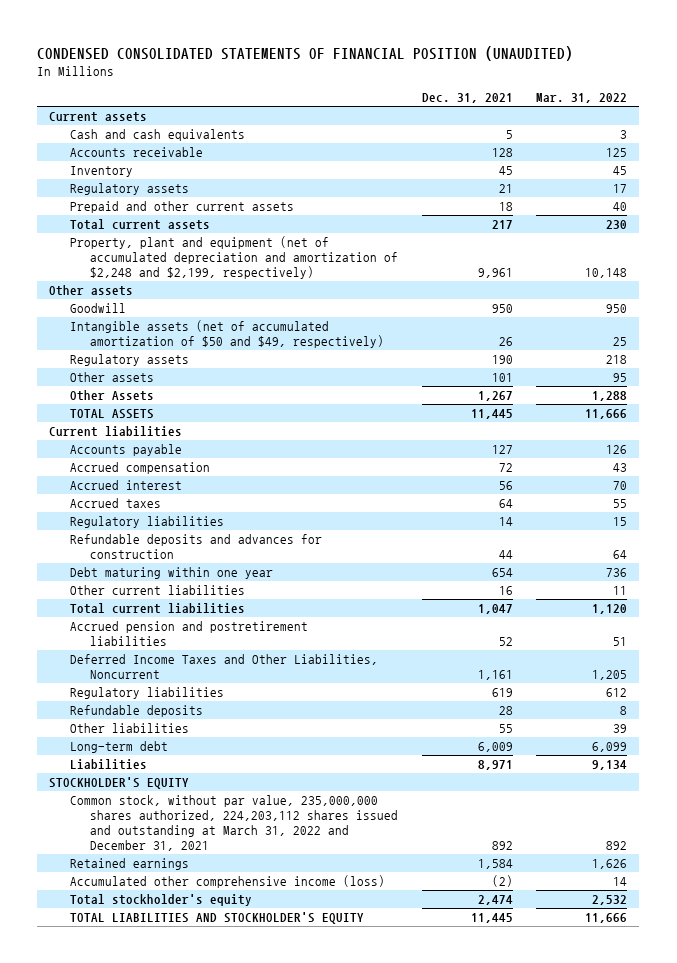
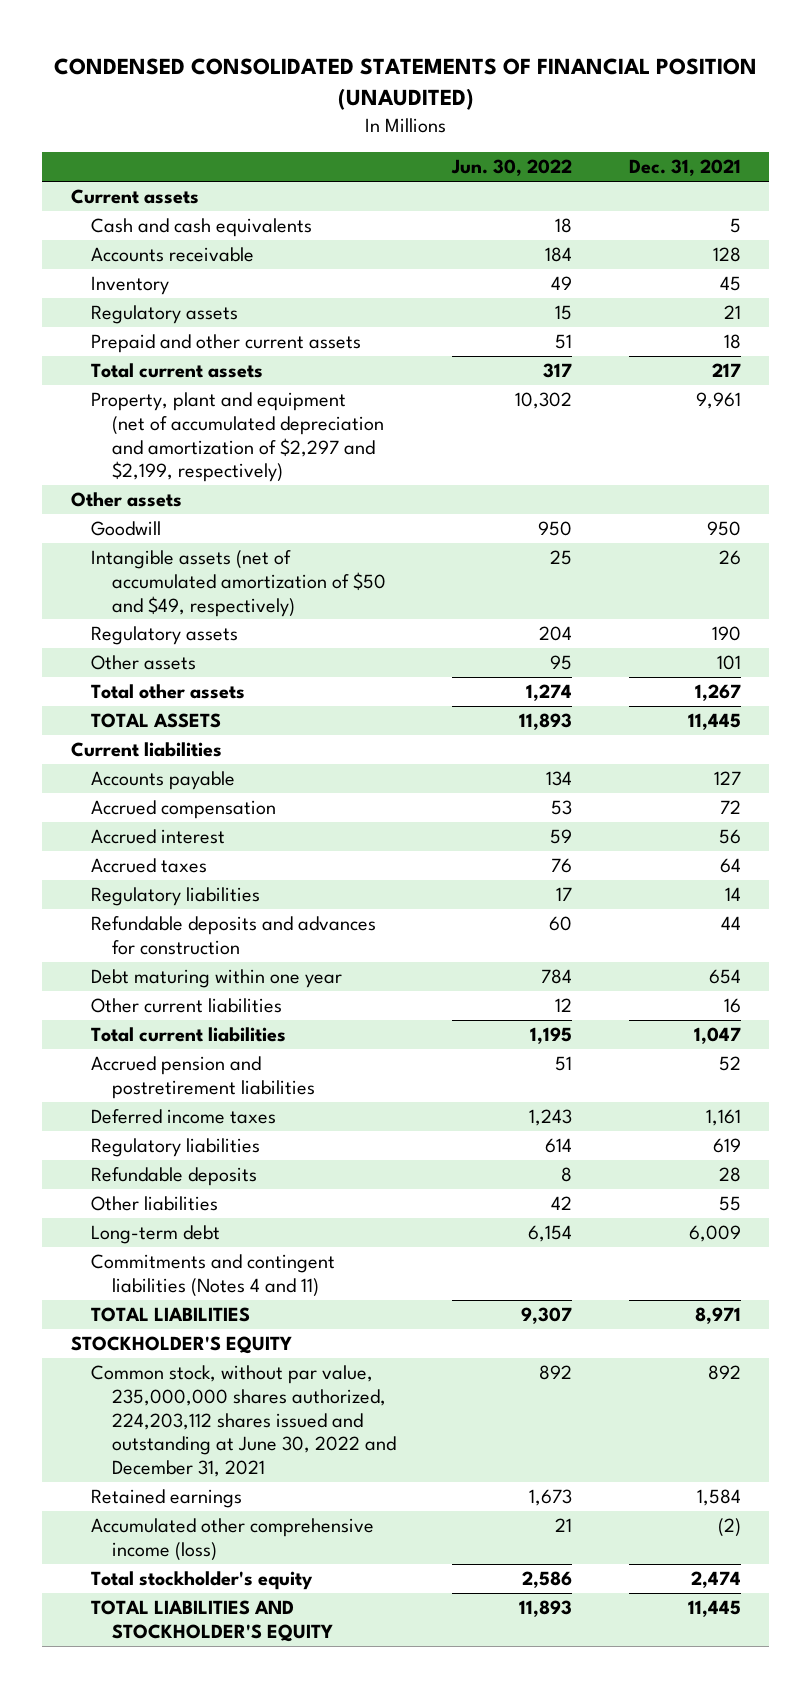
[536,93,628,104] Mar. 31, 2022 -> none
none -> [451,159,573,177] Jun. 30, 2022
[69,236,398,280] Property, plant and equipment (net of accumulated depreciation and amortization of $2,248 and $2,199, respectively) -> [91,392,384,483] Property, plant and equipment (net of accumulated depreciation and amortization of $2,297 and $2,199, respectively)
[69,390,154,402] Other Assets -> [91,684,246,700] Total other assets
[69,654,378,680] Deferred Income Taxes and Other Liabilities, Noncurrent -> [91,1109,277,1125] Deferred income taxes
none -> [91,1254,336,1297] Commitments and contingent liabilities (Notes 4 and 11)
[69,759,147,771] Liabilities -> [91,1307,251,1323] TOTAL LIABILITIES
[69,795,398,852] Common stock, without par value, 235,000,000 shares authorized, 224,203,112 shares issued and outstanding at March 31, 2022 and December 31, 2021 -> [91,1365,396,1478] Common stock, without par value, 235,000,000 shares authorized, 224,203,112 shares issued and outstanding at June 30, 2022 and December 31, 2021

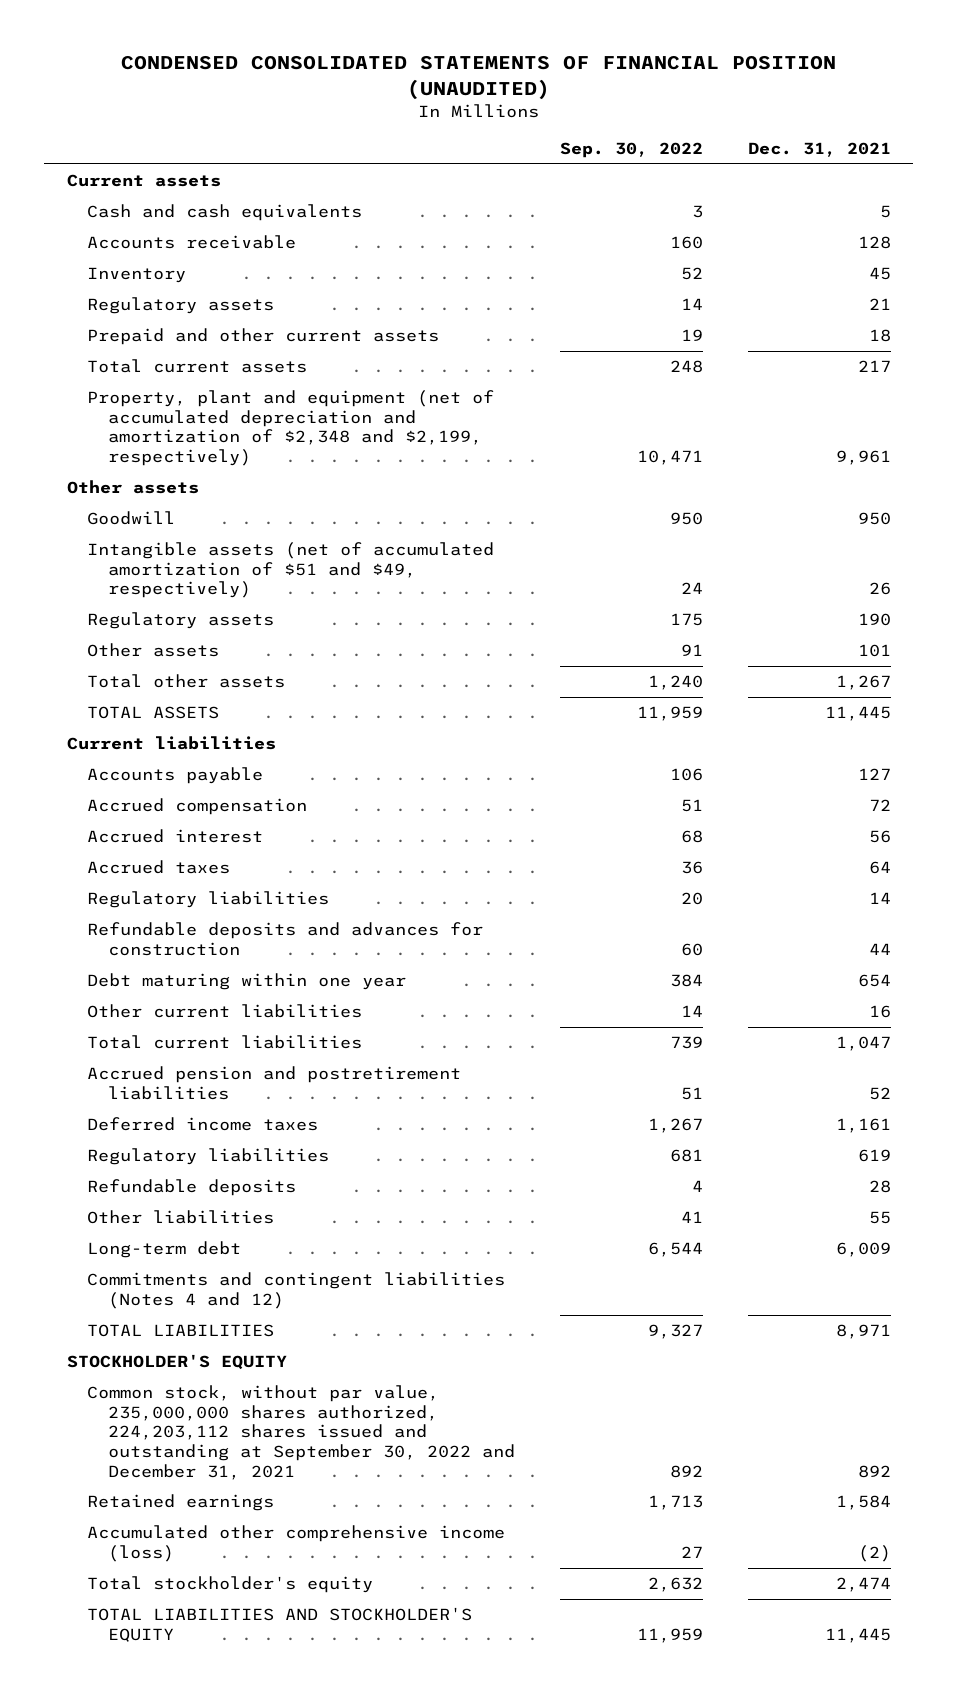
[451,159,573,177] Jun. 30, 2022 -> none
none -> [559,142,703,159] Sep. 30, 2022
[91,392,384,483] Property, plant and equipment (net of accumulated depreciation and amortization of $2,297 and $2,199, respectively) -> [87,390,495,466] Property, plant and equipment (net of accumulated depreciation and amortization of $2,348 and $2,199, respectively)
[91,550,386,617] Intangible assets (net of accumulated amortization of $50 and $49, respectively) -> [87,542,495,599] Intangible assets (net of accumulated amortization of $51 and $49, respectively)
[91,1254,336,1297] Commitments and contingent liabilities (Notes 4 and 11) -> [87,1272,506,1309] Commitments and contingent liabilities (Notes 4 and 12)
[91,1365,396,1478] Common stock, without par value, 235,000,000 shares authorized, 224,203,112 shares issued and outstanding at June 30, 2022 and December 31, 2021 -> [87,1385,516,1480] Common stock, without par value, 235,000,000 shares authorized, 224,203,112 shares issued and outstanding at September 30, 2022 and December 31, 2021

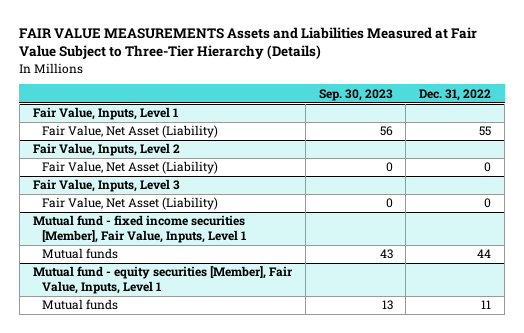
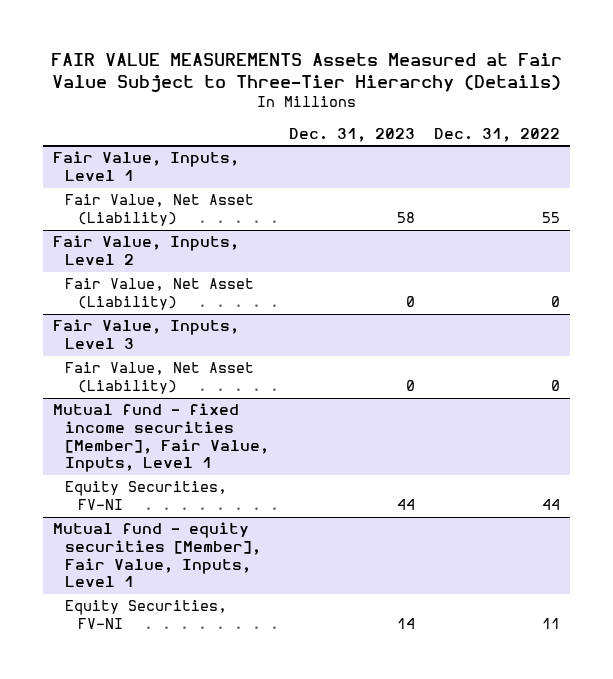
[19,26,478,60] FAIR VALUE MEASUREMENTS Assets and Liabilities Measured at Fair Value Subject to Three-Tier Hierarchy (Details) -> [50,52,562,92] FAIR VALUE MEASUREMENTS Assets Measured at Fair Value Subject to Three-Tier Hierarchy (Details)
[318,88,393,101] Sep. 30, 2023 -> none
none -> [288,127,415,142] Dec. 31, 2023
[42,248,119,260] Mutual funds -> [65,481,228,511] Equity Securities, FV-NI
[42,299,119,311] Mutual funds -> [65,600,228,630] Equity Securities, FV-NI

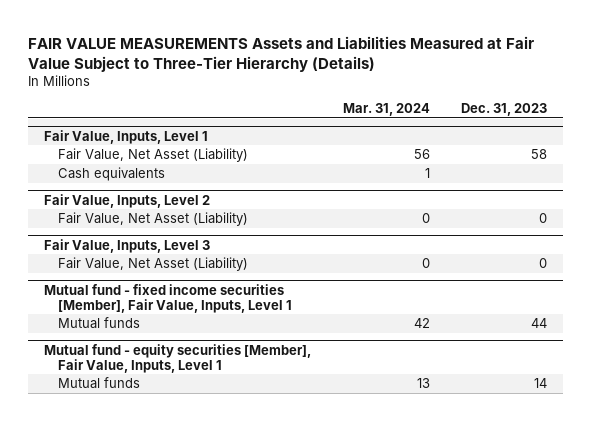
[50,52,562,92] FAIR VALUE MEASUREMENTS Assets Measured at Fair Value Subject to Three-Tier Hierarchy (Details) -> [28,35,535,72] FAIR VALUE MEASUREMENTS Assets and Liabilities Measured at Fair Value Subject to Three-Tier Hierarchy (Details)
[434,127,561,142] Dec. 31, 2022 -> none
none -> [342,103,430,117] Mar. 31, 2024
none -> [58,167,166,182] Cash equivalents
[65,481,228,511] Equity Securities, FV-NI -> [58,317,141,330] Mutual funds
[65,600,228,630] Equity Securities, FV-NI -> [58,377,141,390] Mutual funds

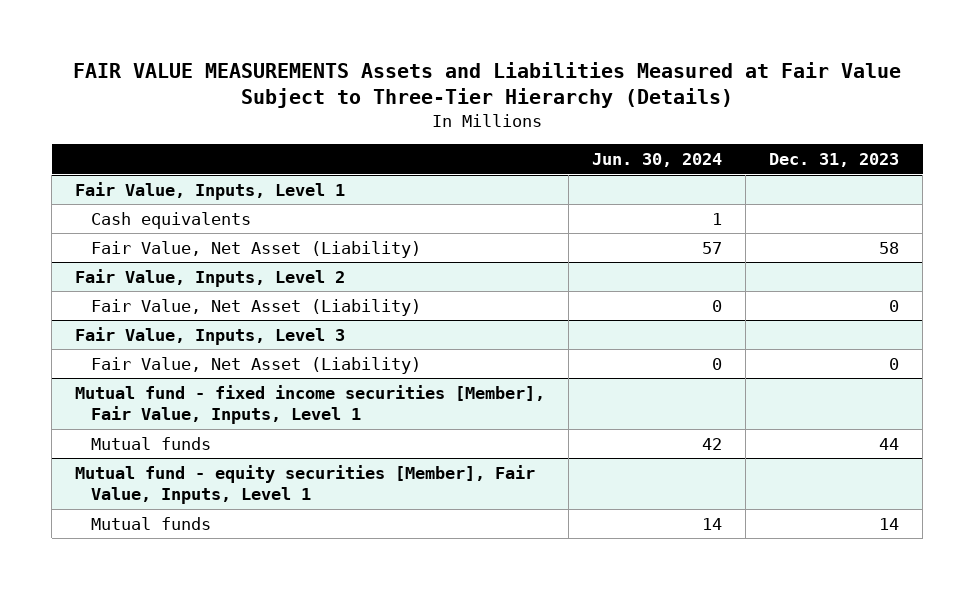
[342,103,430,117] Mar. 31, 2024 -> none
none -> [592,153,723,168] Jun. 30, 2024
[58,148,249,163] Fair Value, Net Asset (Liability) -> [90,240,421,258] Fair Value, Net Asset (Liability)

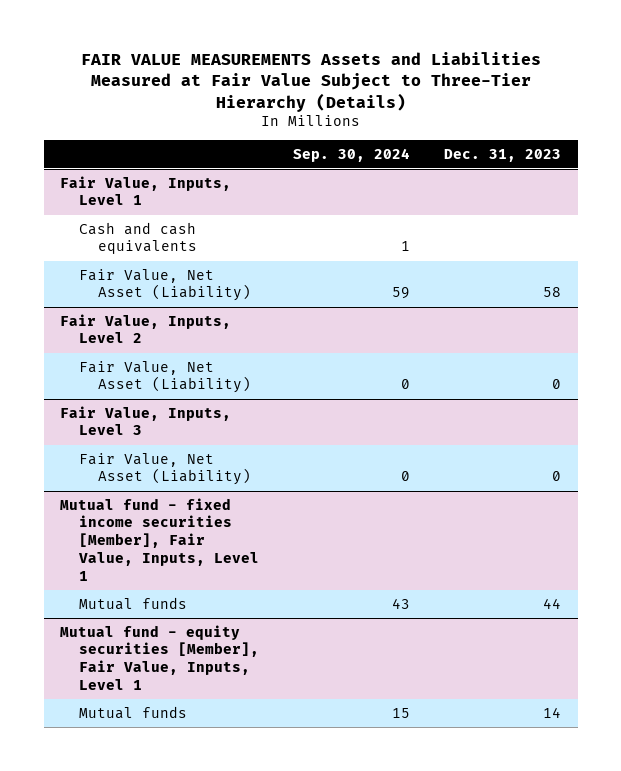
[592,153,723,168] Jun. 30, 2024 -> none
none -> [293,147,411,162] Sep. 30, 2024
[90,211,251,229] Cash equivalents -> [79,221,198,255] Cash and cash equivalents

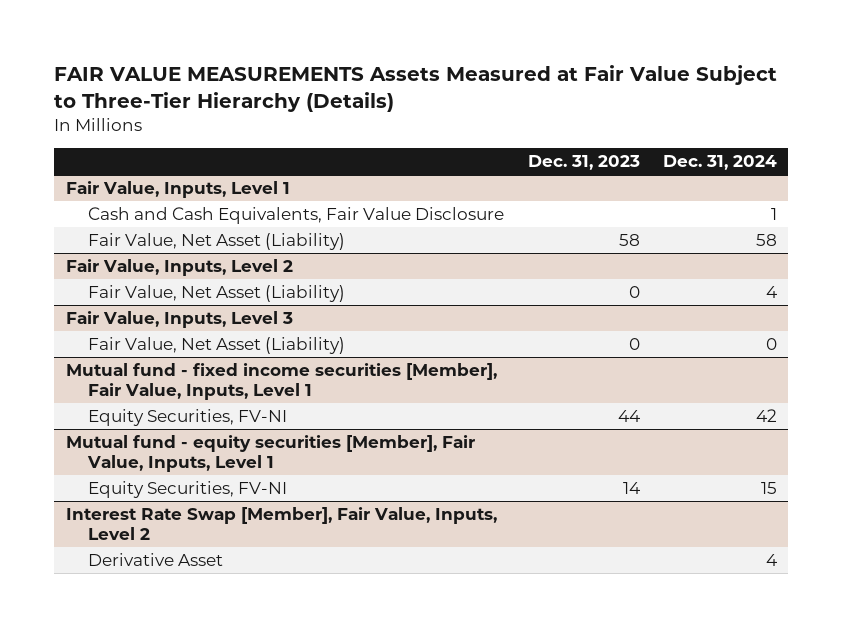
[80,51,541,112] FAIR VALUE MEASUREMENTS Assets and Liabilities Measured at Fair Value Subject to Three-Tier Hierarchy (Details) -> [54,65,778,112] FAIR VALUE MEASUREMENTS Assets Measured at Fair Value Subject to Three-Tier Hierarchy (Details)
[293,147,411,162] Sep. 30, 2024 -> none
none -> [662,155,777,171] Dec. 31, 2024
[79,221,198,255] Cash and cash equivalents -> [88,207,505,225] Cash and Cash Equivalents, Fair Value Disclosure
[79,596,188,610] Mutual funds -> [88,409,288,427] Equity Securities, FV-NI
[79,705,188,719] Mutual funds -> [88,481,288,499] Equity Securities, FV-NI
none -> [66,507,498,540] Interest Rate Swap [Member], Fair Value, Inputs, Level 2
none -> [88,553,224,567] Derivative Asset

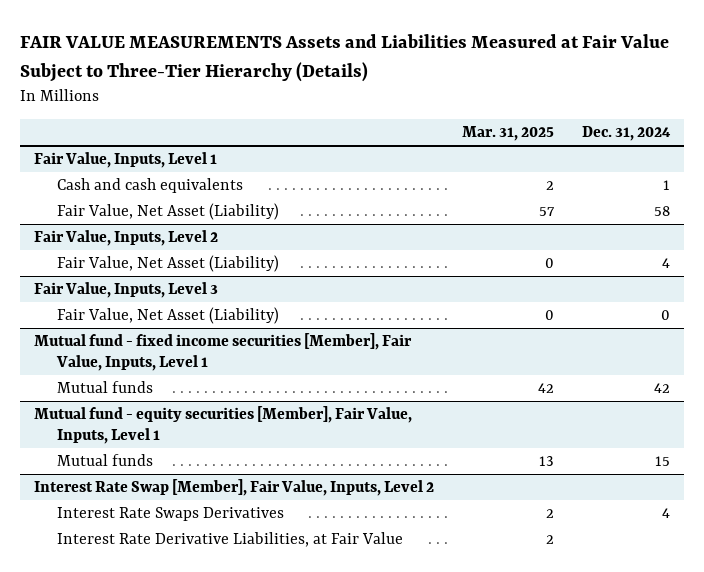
[54,65,778,112] FAIR VALUE MEASUREMENTS Assets Measured at Fair Value Subject to Three-Tier Hierarchy (Details) -> [20,34,670,82] FAIR VALUE MEASUREMENTS Assets and Liabilities Measured at Fair Value Subject to Three-Tier Hierarchy (Details)
[527,155,640,171] Dec. 31, 2023 -> none
none -> [462,126,555,142] Mar. 31, 2025
[88,207,505,225] Cash and Cash Equivalents, Fair Value Disclosure -> [57,178,244,194] Cash and cash equivalents
[88,409,288,427] Equity Securities, FV-NI -> [57,381,154,394] Mutual funds
[88,481,288,499] Equity Securities, FV-NI -> [57,454,154,467] Mutual funds
[88,553,224,567] Derivative Asset -> none
none -> [57,507,285,522] Interest Rate Swaps Derivatives
none -> [57,532,404,548] Interest Rate Derivative Liabilities, at Fair Value

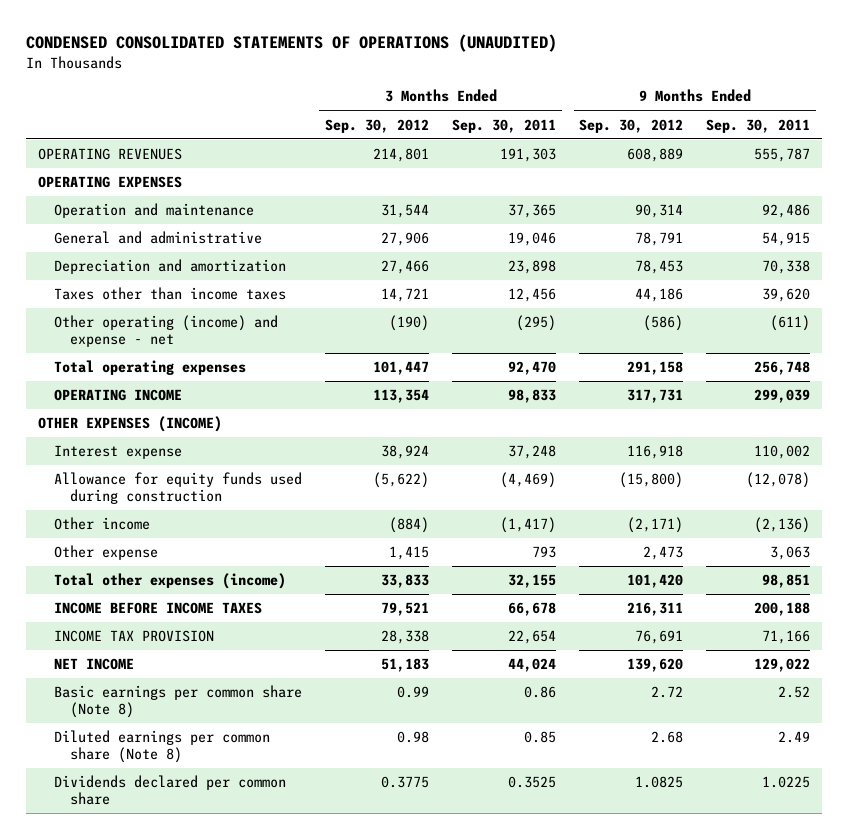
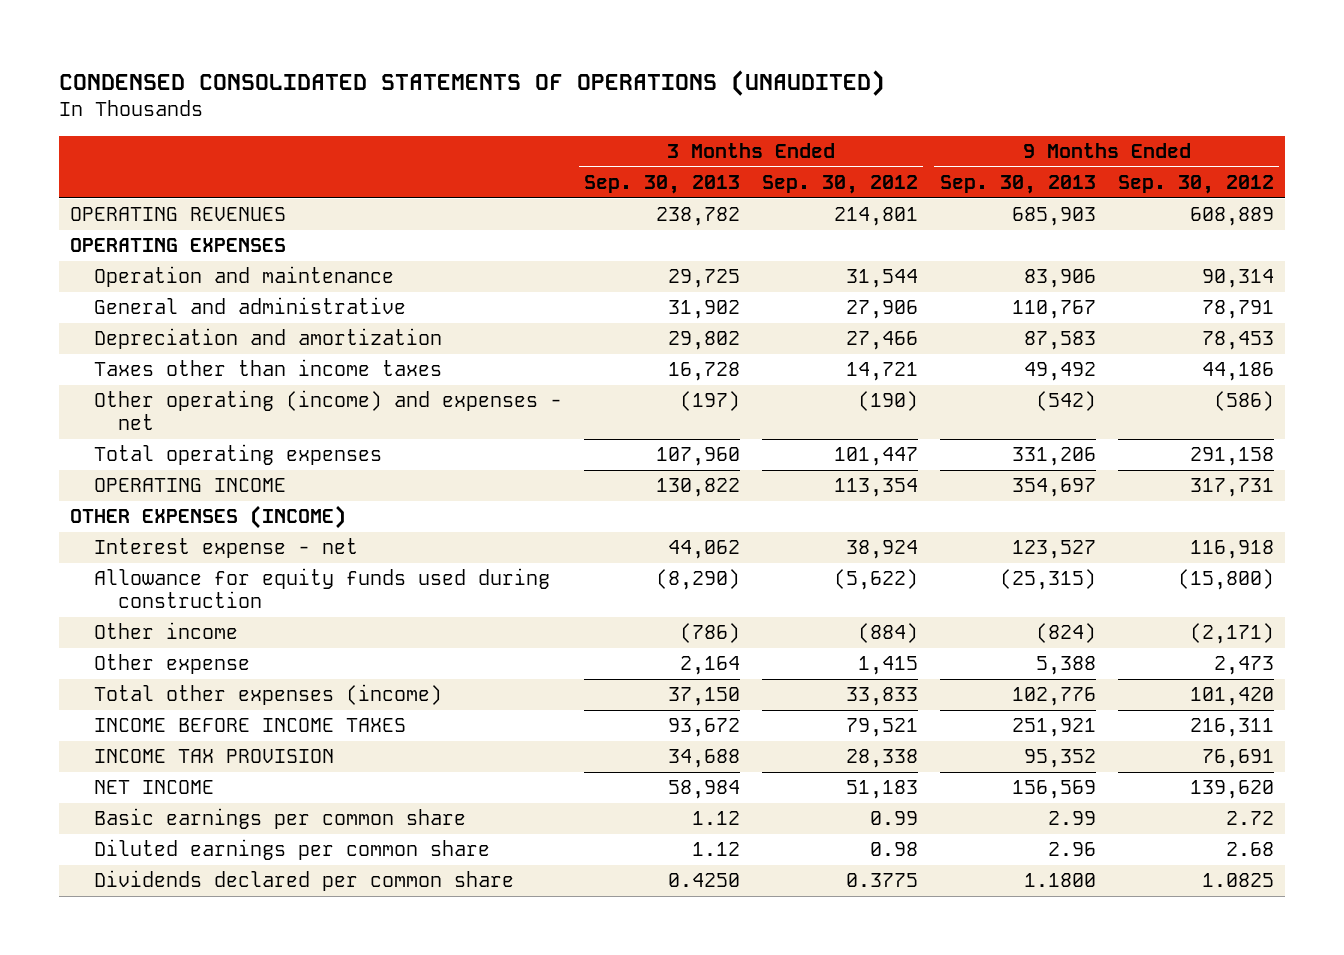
[452,118,557,133] Sep. 30, 2011 -> none
[706,118,811,133] Sep. 30, 2011 -> none
none -> [584,175,741,195] Sep. 30, 2013
none -> [939,175,1096,195] Sep. 30, 2013
[53,315,278,347] Other operating (income) and expense - net -> [94,390,563,431] Other operating (income) and expenses - net
[53,445,182,460] Interest expense -> [94,538,359,559] Interest expense - net
[53,685,302,718] Basic earnings per common share (Note 8) -> [94,808,467,830] Basic earnings per common share
[53,730,270,763] Diluted earnings per common share (Note 8) -> [94,839,491,861] Diluted earnings per common share

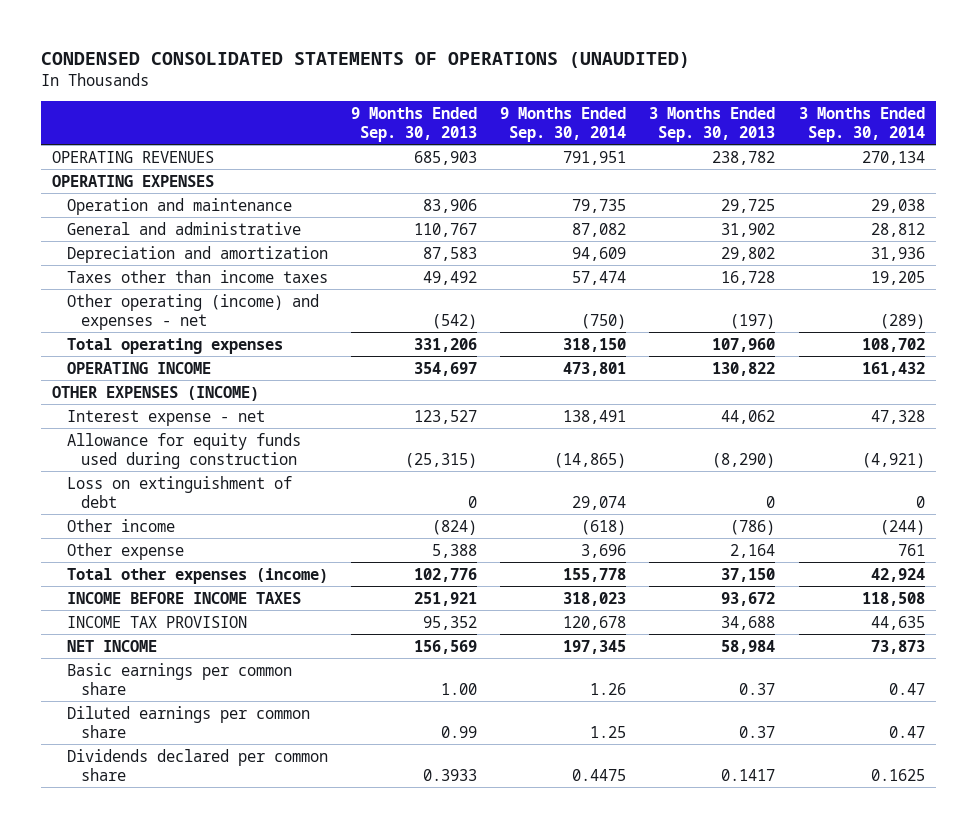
[761,175,918,195] Sep. 30, 2012 -> none
[1117,175,1274,195] Sep. 30, 2012 -> none
none -> [500,106,627,142] 9 Months Ended Sep. 30, 2014
none -> [798,106,925,142] 3 Months Ended Sep. 30, 2014
none -> [66,475,292,508] Loss on extinguishment of debt
[692,811,741,826] 1.12 -> [739,682,776,695] 0.37
[1047,811,1096,826] 2.99 -> [440,682,477,695] 1.00
[692,842,741,857] 1.12 -> [739,725,776,738] 0.37
[1047,842,1096,857] 2.96 -> [440,725,477,738] 0.99
[668,873,741,888] 0.4250 -> [721,768,776,781] 0.1417
[1023,873,1096,888] 1.1800 -> [422,768,477,781] 0.3933

